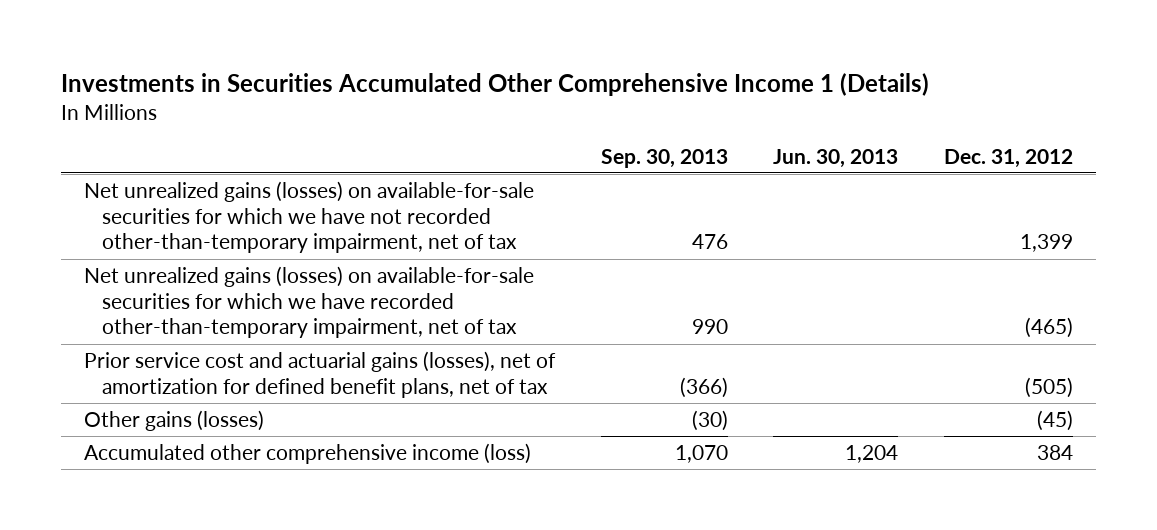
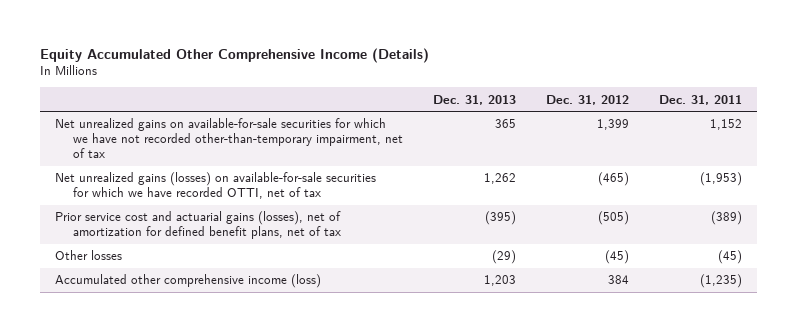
[60,73,929,97] Investments in Securities Accumulated Other Comprehensive Income 1 (Details) -> [39,47,429,63] Equity Accumulated Other Comprehensive Income (Details)
[600,148,728,168] Sep. 30, 2013 -> none
[773,148,899,168] Jun. 30, 2013 -> none
none -> [433,94,517,105] Dec. 31, 2013
none -> [659,94,743,105] Dec. 31, 2011
[83,180,534,254] Net unrealized gains (losses) on available-for-sale securities for which we have not recorded other-than-temporary impairment, net of tax -> [54,118,404,158] Net unrealized gains on available-for-sale securities for which we have not recorded other-than-temporary impairment, net of tax
[83,265,534,339] Net unrealized gains (losses) on available-for-sale securities for which we have recorded other-than-temporary impairment, net of tax -> [54,172,376,200] Net unrealized gains (losses) on available-for-sale securities for which we have recorded OTTI, net of tax
[83,409,264,431] Other gains (losses) -> [54,250,122,261] Other losses

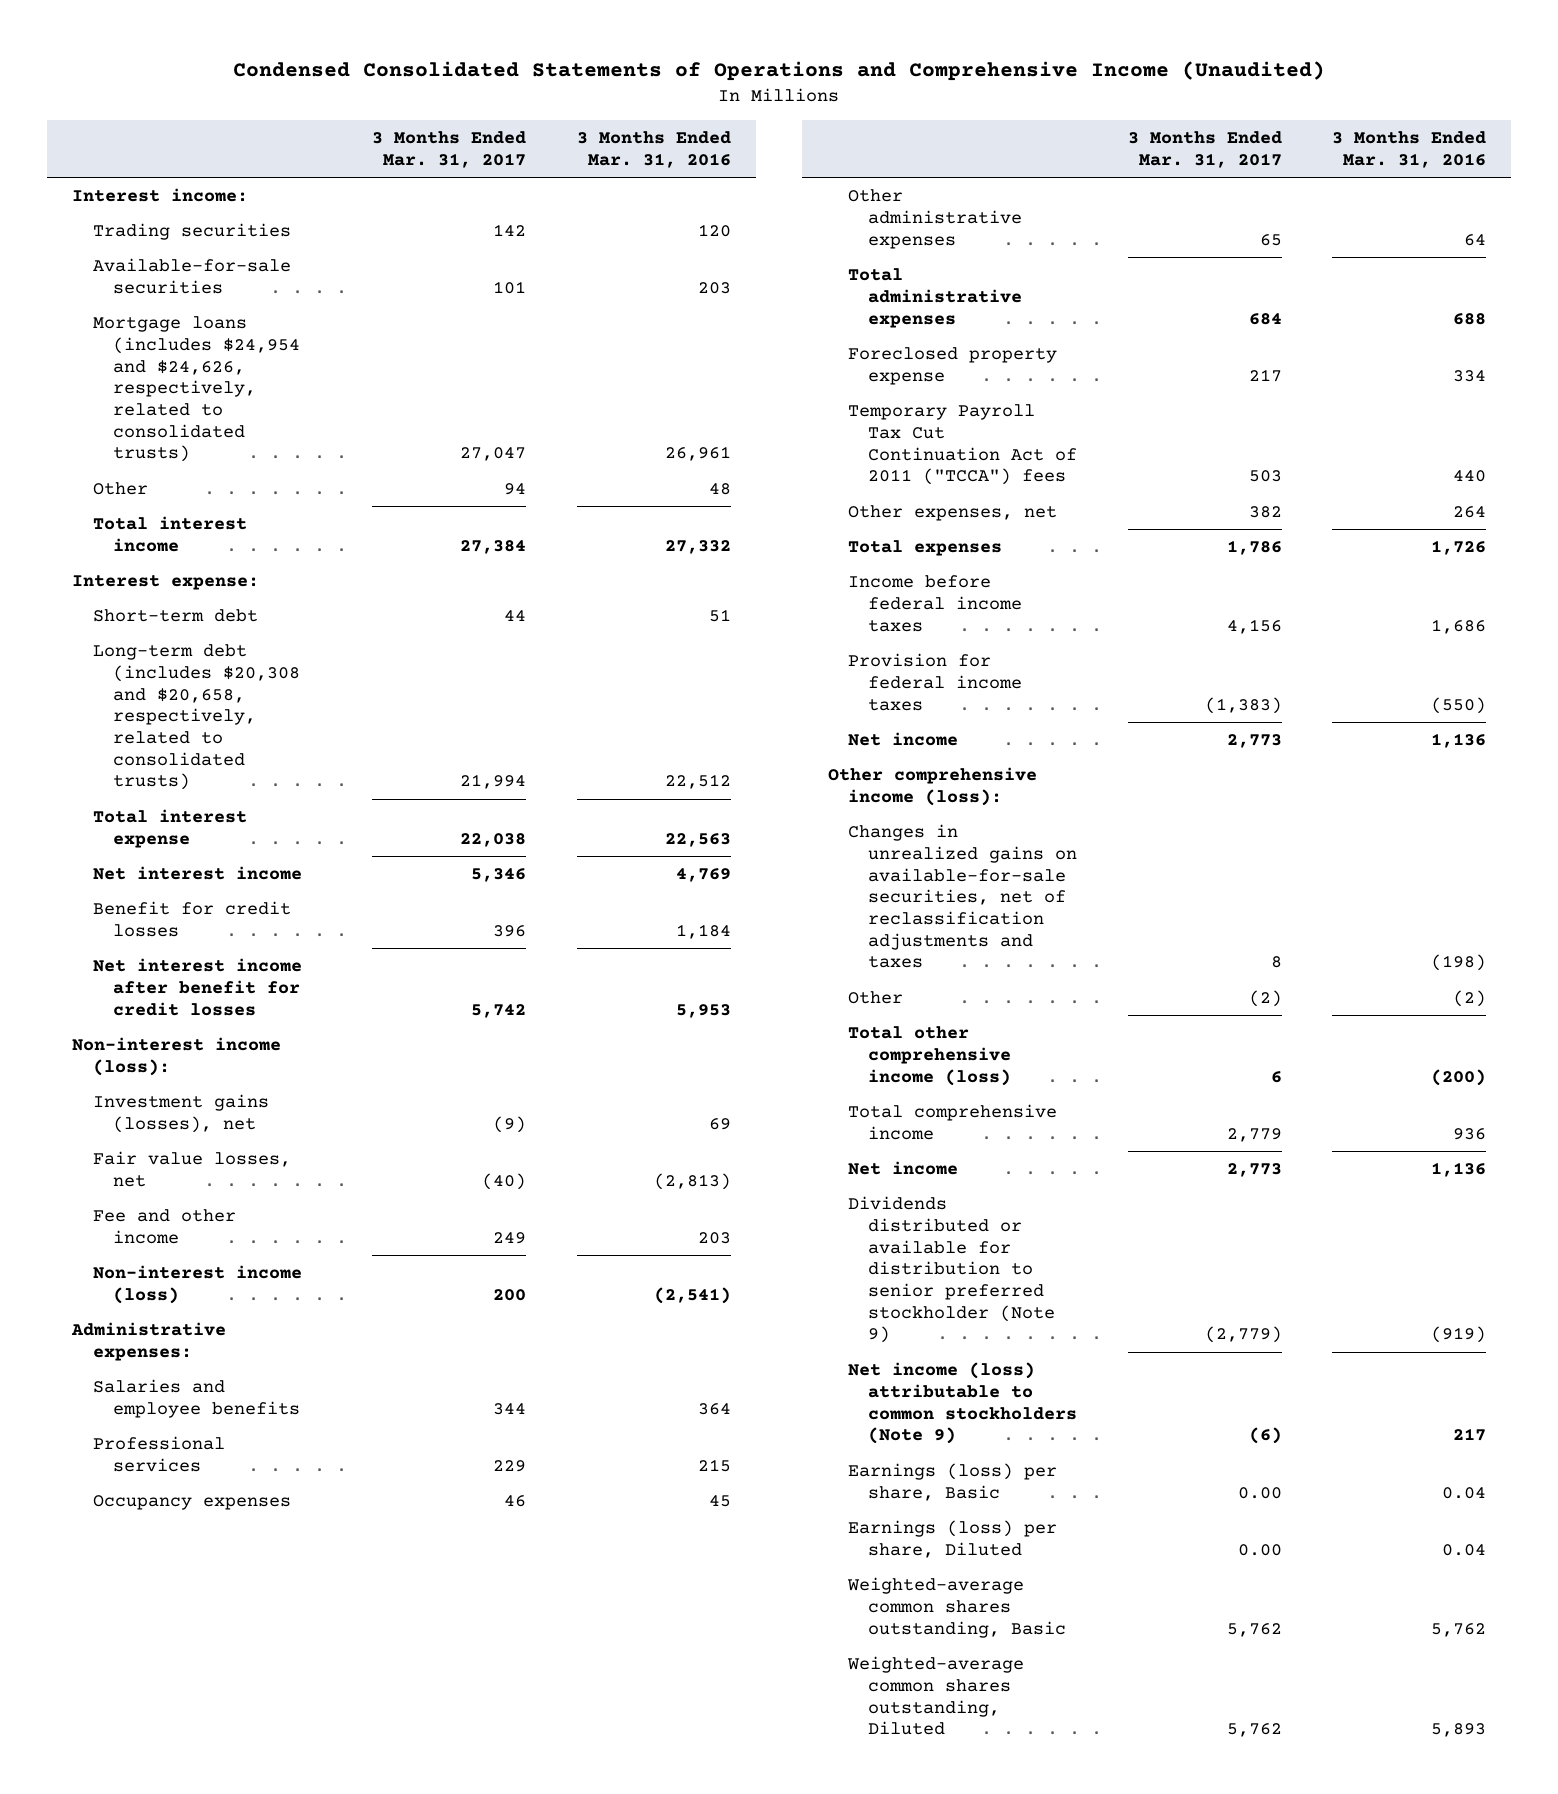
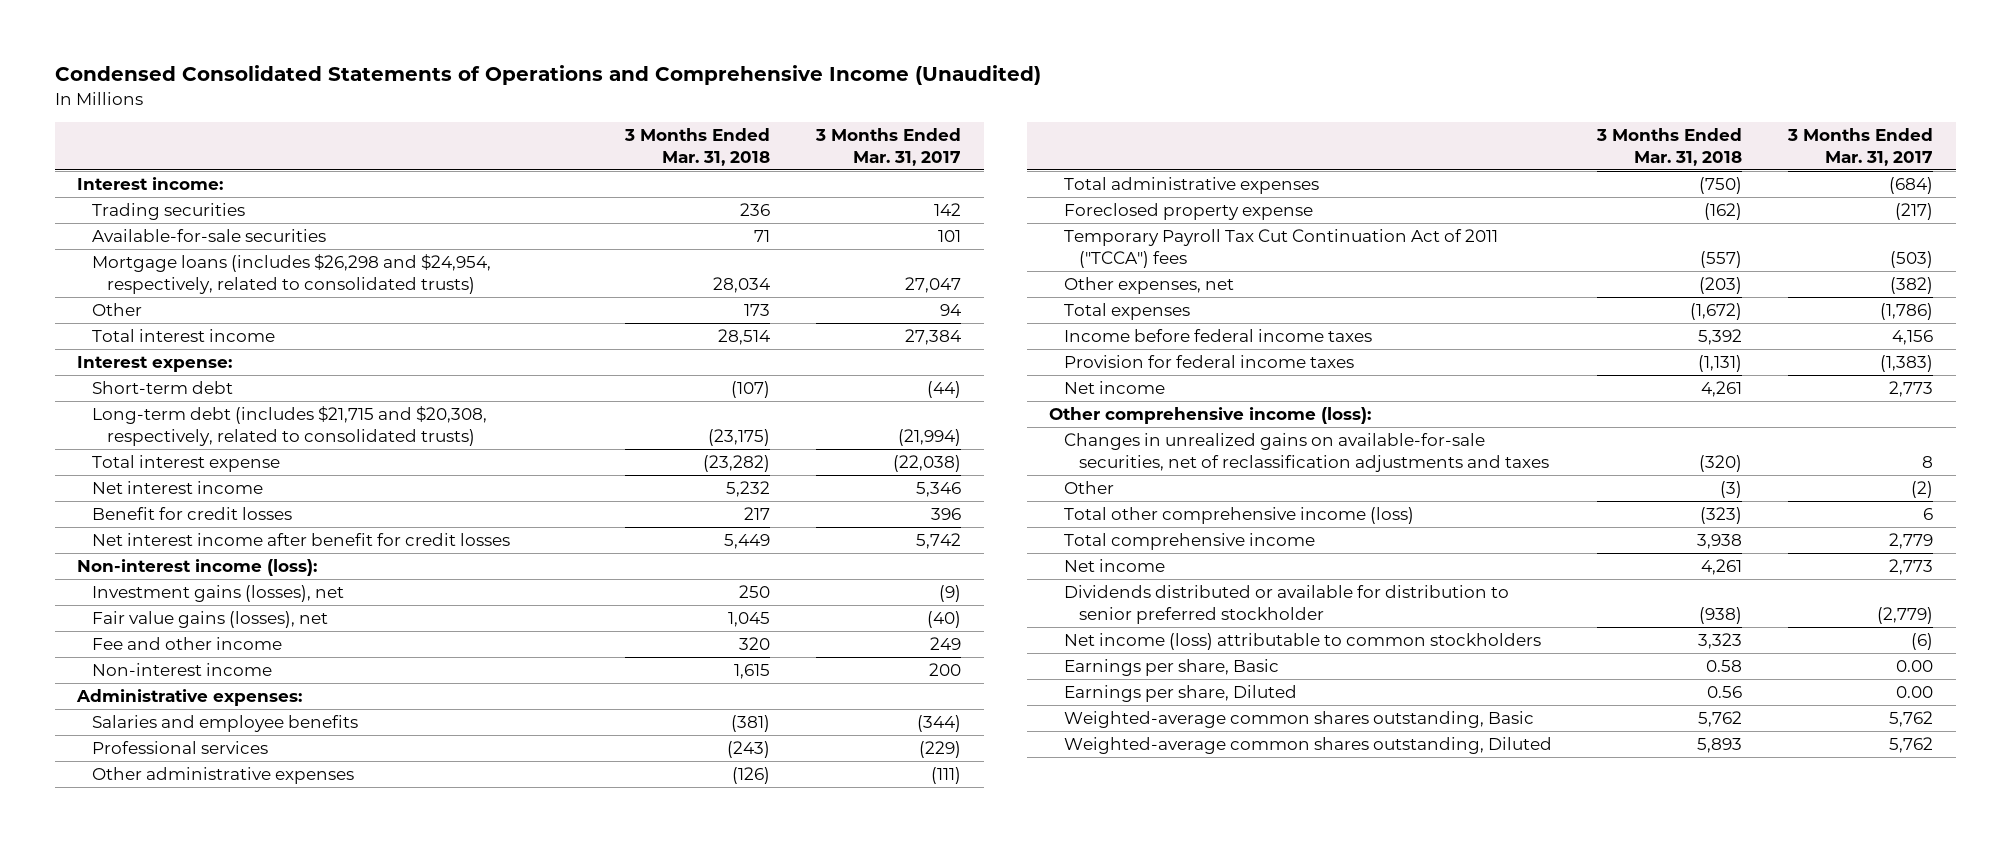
[576,131,731,168] 3 Months Ended Mar. 31, 2016 -> none
none -> [624,127,771,166] 3 Months Ended Mar. 31, 2018
[92,316,301,463] Mortgage loans (includes $24,954 and $24,626, respectively, related to consolidated trusts) -> [91,254,491,294] Mortgage loans (includes $26,298 and $24,954, respectively, related to consolidated trusts)
[504,610,527,622] 44 -> [926,381,961,399] (44)
[92,644,301,791] Long-term debt (includes $20,308 and $20,658, respectively, related to consolidated trusts) -> [91,406,487,446] Long-term debt (includes $21,715 and $20,308, respectively, related to consolidated trusts)
[460,774,527,790] 21,994 -> [897,428,961,446] (21,994)
[460,832,527,847] 22,038 -> [892,455,961,473] (22,038)
[92,1151,291,1187] Fair value losses, net -> [91,611,328,629] Fair value gains (losses), net
[92,1265,302,1304] Non-interest income (loss) -> [91,663,272,677] Non-interest income
[92,1495,291,1511] Occupancy expenses -> none
[493,1402,527,1415] 344 -> [916,715,961,733] (344)
[493,1459,527,1472] 229 -> [918,741,961,759] (229)
[1259,233,1282,246] 65 -> [930,767,961,785] (111)
[1248,312,1282,325] 684 -> [1888,177,1933,195] (684)
[1248,368,1282,382] 217 -> [1894,203,1933,221] (217)
[1248,470,1282,483] 503 -> [1889,250,1933,268] (503)
[1248,506,1282,519] 382 -> [1889,277,1933,295] (382)
[1226,540,1282,556] 1,786 -> [1879,303,1933,321] (1,786)
[847,1196,1056,1344] Dividends distributed or available for distribution to senior preferred stockholder (Note 9) -> [1064,585,1510,624] Dividends distributed or available for distribution to senior preferred stockholder
[847,1362,1078,1445] Net income (loss) attributable to common stockholders (Note 9) -> [1064,633,1542,651] Net income (loss) attributable to common stockholders
[847,1463,1057,1501] Earnings (loss) per share, Basic -> [1064,659,1280,677] Earnings per share, Basic
[847,1520,1057,1558] Earnings (loss) per share, Diluted -> [1064,685,1298,703] Earnings per share, Diluted

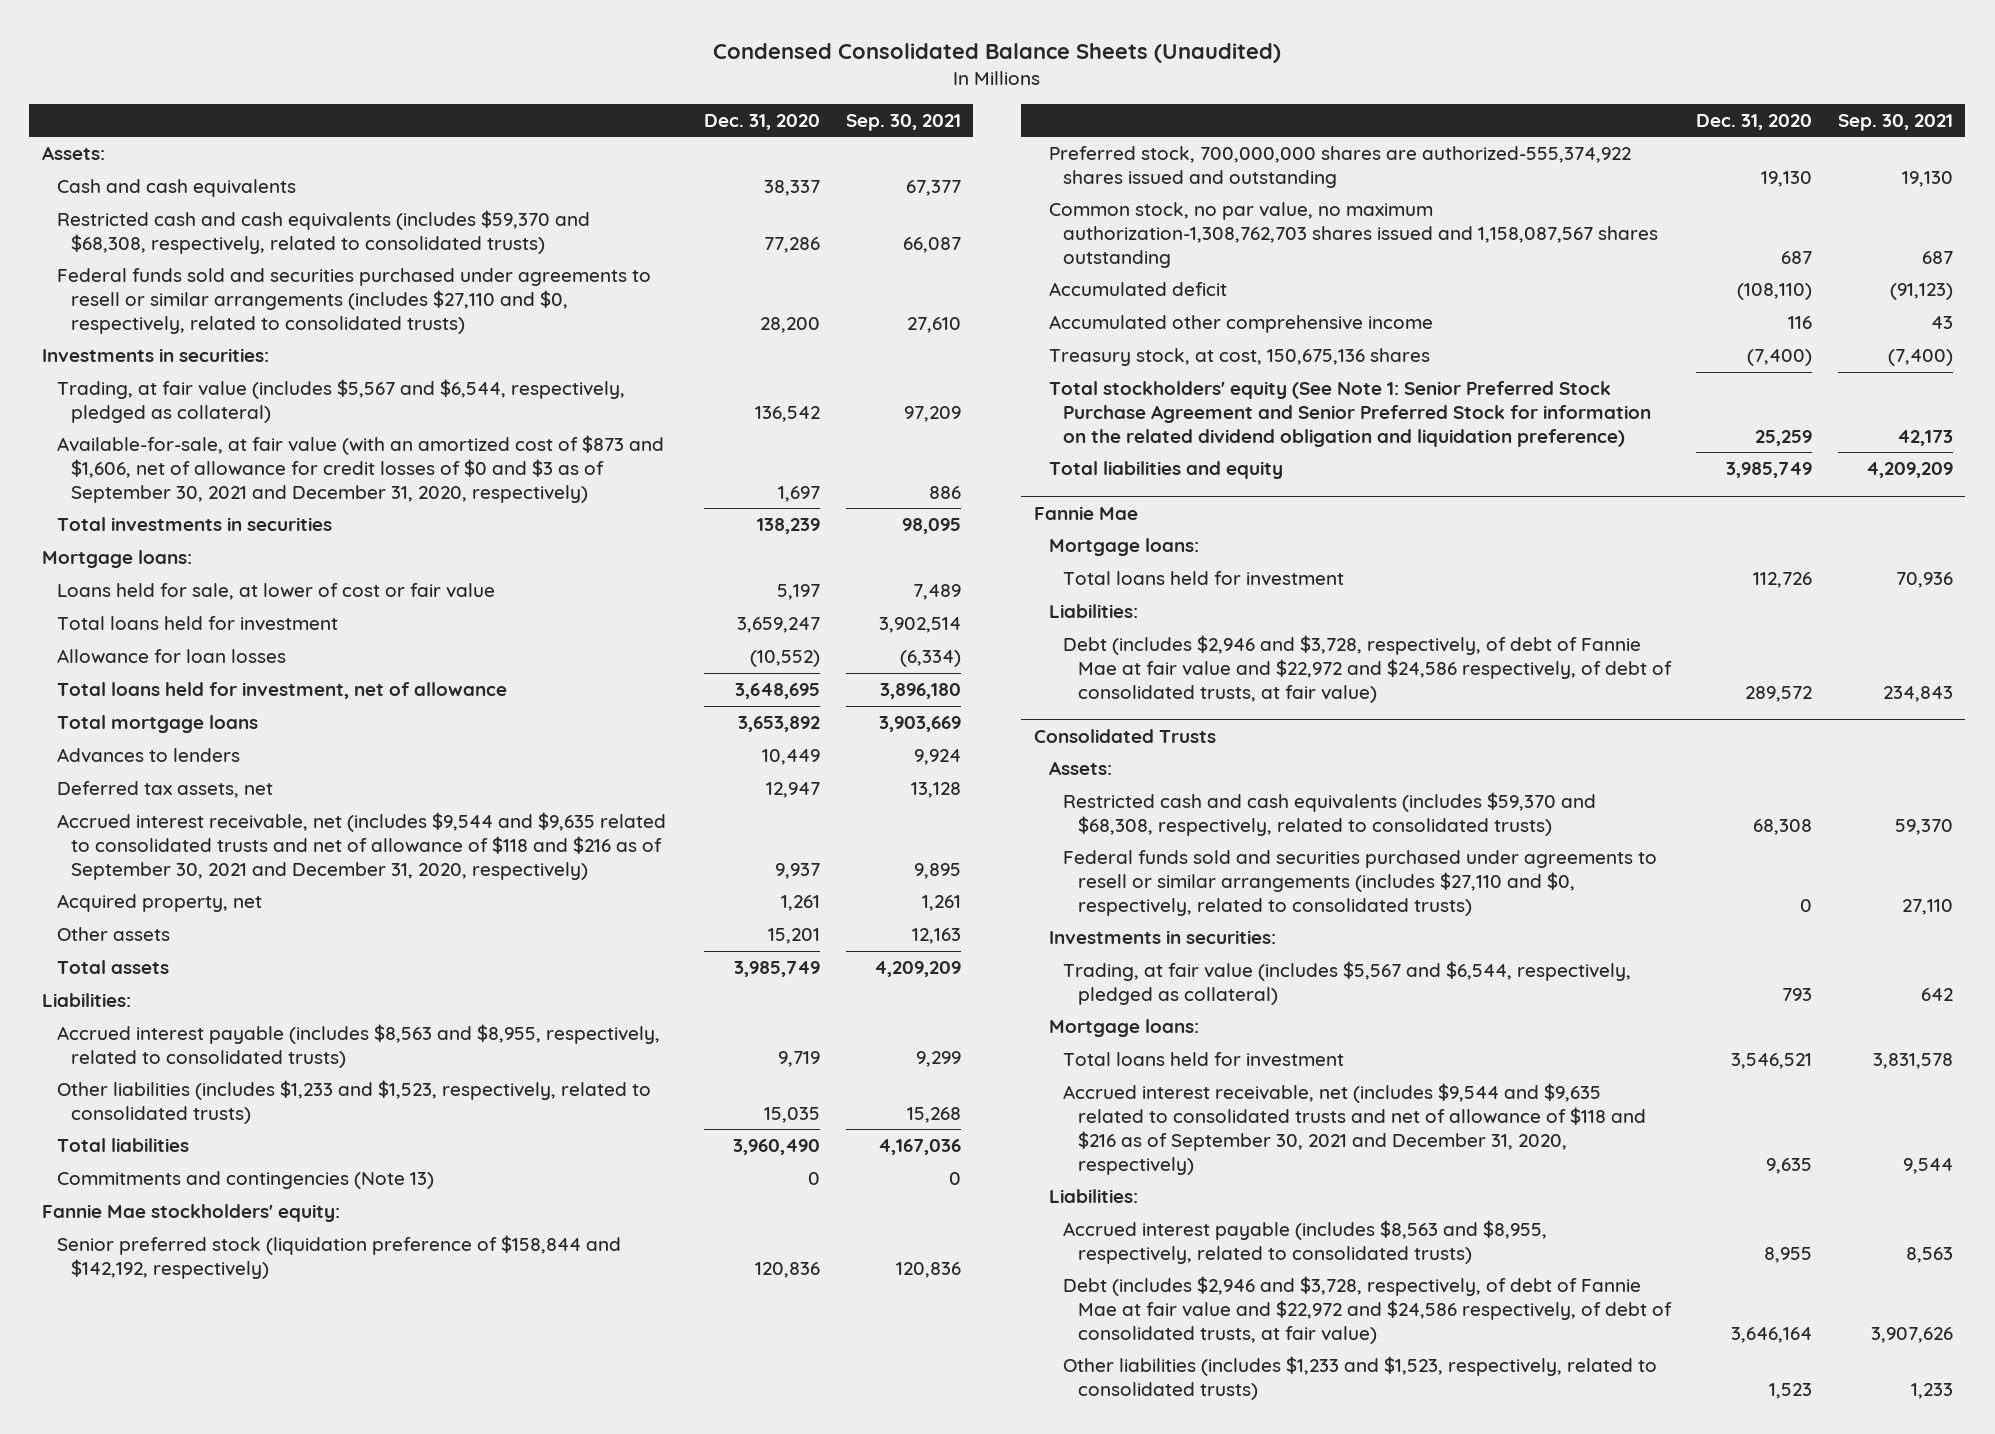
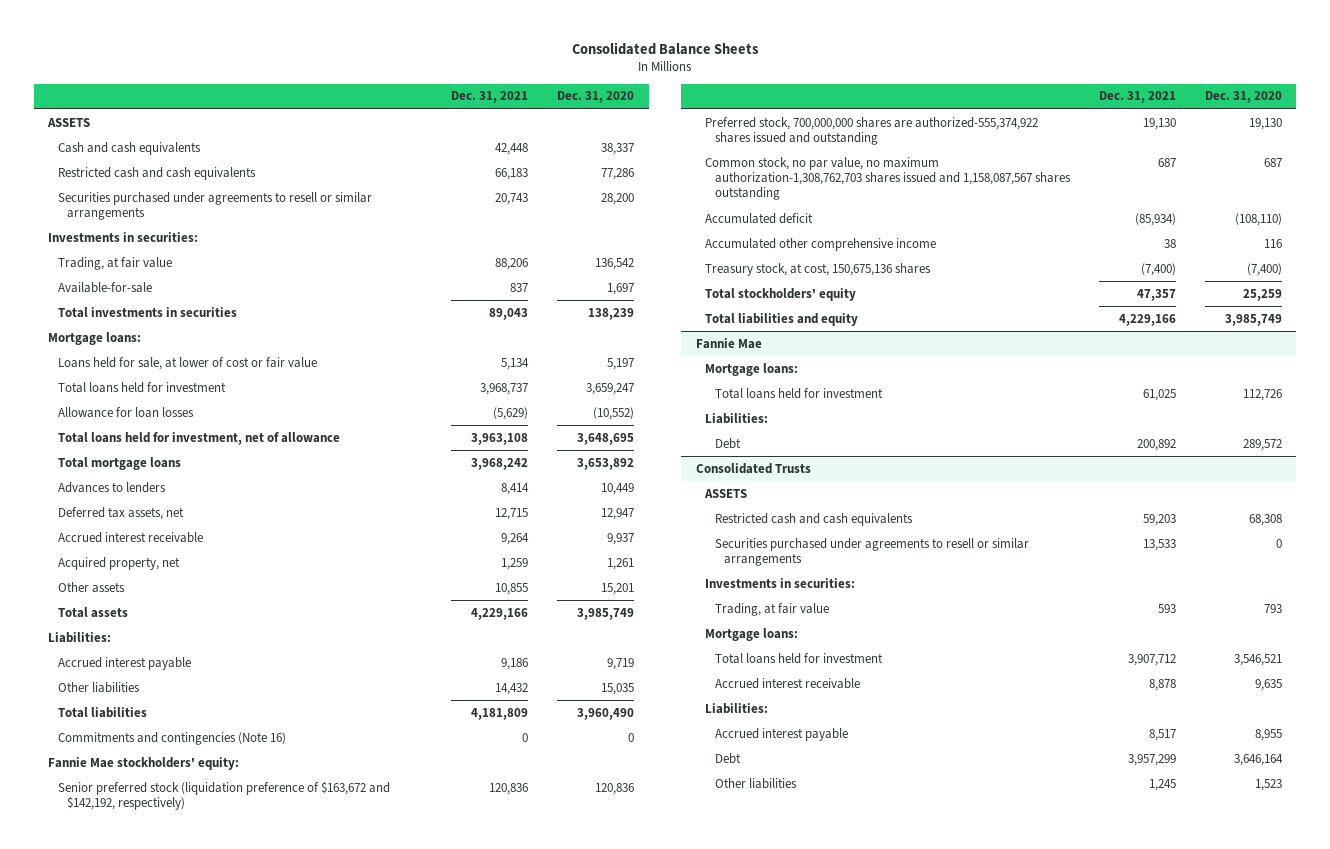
[713,42,1282,63] Condensed Consolidated Balance Sheets (Unaudited) -> [571,41,759,55] Consolidated Balance Sheets
[845,113,961,131] Sep. 30, 2021 -> none
none -> [451,91,529,104] Dec. 31, 2021
[41,146,105,161] Assets: -> [47,117,91,127] ASSETS
[56,210,590,254] Restricted cash and cash equivalents (includes $59,370 and $68,308, respectively, related to consolidated trusts) -> [57,166,256,180] Restricted cash and cash equivalents
[56,268,651,334] Federal funds sold and securities purchased under agreements to resell or similar arrangements (includes $27,110 and $0, respectively, related to consolidated trusts) -> [57,191,372,221] Securities purchased under agreements to resell or similar arrangements
[56,379,625,423] Trading, at fair value (includes $5,567 and $6,544, respectively, pledged as collateral) -> [57,256,172,270] Trading, at fair value
[56,435,664,503] Available-for-sale, at fair value (with an amortized cost of $873 and $1,606, net of allowance for credit losses of $0 and $3 as of September 30, 2021 and December 31, 2020, respectively) -> [57,281,152,293] Available-for-sale
[56,812,666,880] Accrued interest receivable, net (includes $9,544 and $9,635 related to consolidated trusts and net of allowance of $118 and $216 as of September 30, 2021 and December 31, 2020, respectively) -> [57,531,203,543] Accrued interest receivable
[56,1024,660,1068] Accrued interest payable (includes $8,563 and $8,955, respectively, related to consolidated trusts) -> [57,656,191,670] Accrued interest payable
[56,1080,651,1124] Other liabilities (includes $1,233 and $1,523, respectively, related to consolidated trusts) -> [57,681,140,693] Other liabilities
[56,1171,434,1190] Commitments and contingencies (Note 13) -> [57,731,286,745] Commitments and contingencies (Note 16)
[56,1235,621,1279] Senior preferred stock (liquidation preference of $158,844 and $142,192, respectively) -> [57,780,390,811] Senior preferred stock (liquidation preference of $163,672 and $142,192, respectively)
[1048,381,1652,447] Total stockholders' equity (See Note 1: Senior Preferred Stock Purchase Agreement and Senior Preferred Stock for information on the related dividend obligation and liquidation preference) -> [705,287,857,301] Total stockholders' equity
[1063,635,1672,703] Debt (includes $2,946 and $3,728, respectively, of debt of Fannie Mae at fair value and $22,972 and $24,586 respectively, of debt of consolidated trusts, at fair value) -> [714,437,741,449] Debt
[1063,850,1658,916] Federal funds sold and securities purchased under agreements to resell or similar arrangements (includes $27,110 and $0, respectively, related to consolidated trusts) -> none
[1048,761,1112,776] Assets: -> [704,488,748,498] ASSETS
[1063,792,1597,836] Restricted cash and cash equivalents (includes $59,370 and $68,308, respectively, related to consolidated trusts) -> [714,512,913,526] Restricted cash and cash equivalents
none -> [714,537,1029,567] Securities purchased under agreements to resell or similar arrangements
[1063,961,1632,1005] Trading, at fair value (includes $5,567 and $6,544, respectively, pledged as collateral) -> [714,602,829,616] Trading, at fair value
[1063,1083,1646,1175] Accrued interest receivable, net (includes $9,544 and $9,635 related to consolidated trusts and net of allowance of $118 and $216 as of September 30, 2021 and December 31, 2020, respectively) -> [714,677,860,689] Accrued interest receivable
[1063,1220,1548,1264] Accrued interest payable (includes $8,563 and $8,955, respectively, related to consolidated trusts) -> [714,727,848,741] Accrued interest payable
[1063,1276,1672,1344] Debt (includes $2,946 and $3,728, respectively, of debt of Fannie Mae at fair value and $22,972 and $24,586 respectively, of debt of consolidated trusts, at fair value) -> [714,752,741,764] Debt
[1063,1356,1658,1400] Other liabilities (includes $1,233 and $1,523, respectively, related to consolidated trusts) -> [714,777,797,789] Other liabilities

